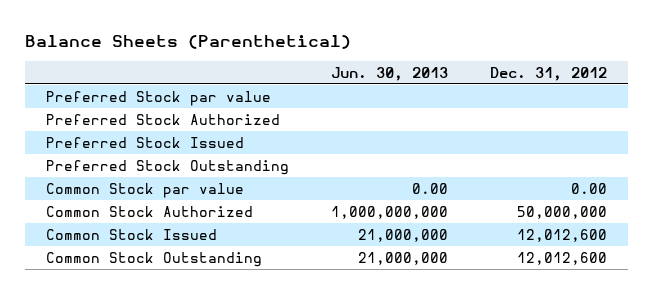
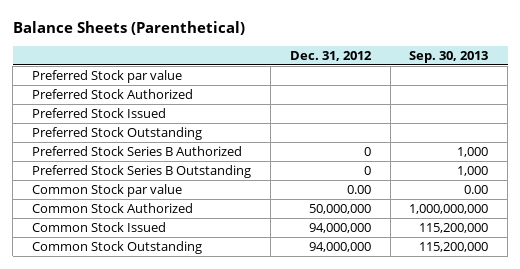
[330,66,448,81] Jun. 30, 2013 -> none
none -> [409,51,489,64] Sep. 30, 2013
none -> [32,146,243,157] Preferred Stock Series B Authorized
none -> [32,165,252,179] Preferred Stock Series B Outstanding
[516,228,607,242] 12,012,600 -> [308,223,371,234] 94,000,000
[516,251,607,265] 12,012,600 -> [308,242,371,253] 94,000,000

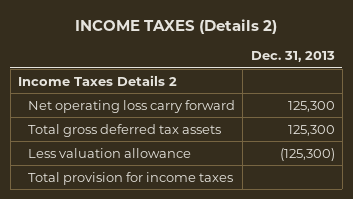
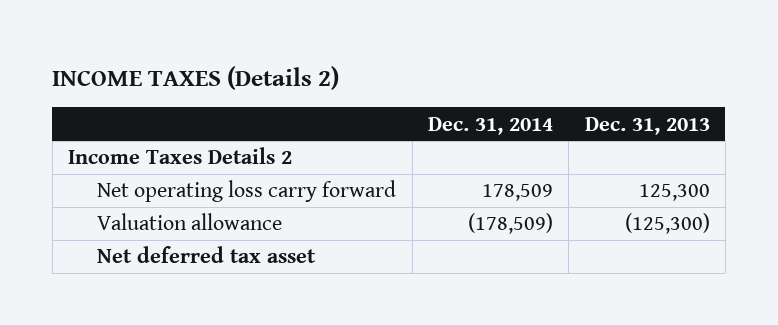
none -> [428,116,554,135] Dec. 31, 2014
[27,123,221,137] Total gross deferred tax assets -> none
[27,147,191,158] Less valuation allowance -> [97,213,283,231] Valuation allowance
[27,171,233,185] Total provision for income taxes -> [97,246,317,264] Net deferred tax asset

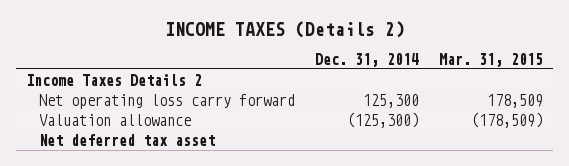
[584,116,710,135] Dec. 31, 2013 -> none
none -> [439,52,544,67] Mar. 31, 2015
[482,184,554,202] 178,509 -> [363,93,420,108] 125,300
[468,213,554,235] (178,509) -> [347,111,420,128] (125,300)

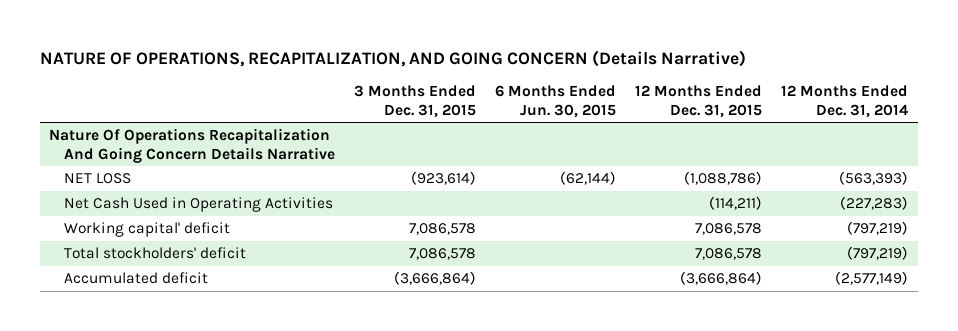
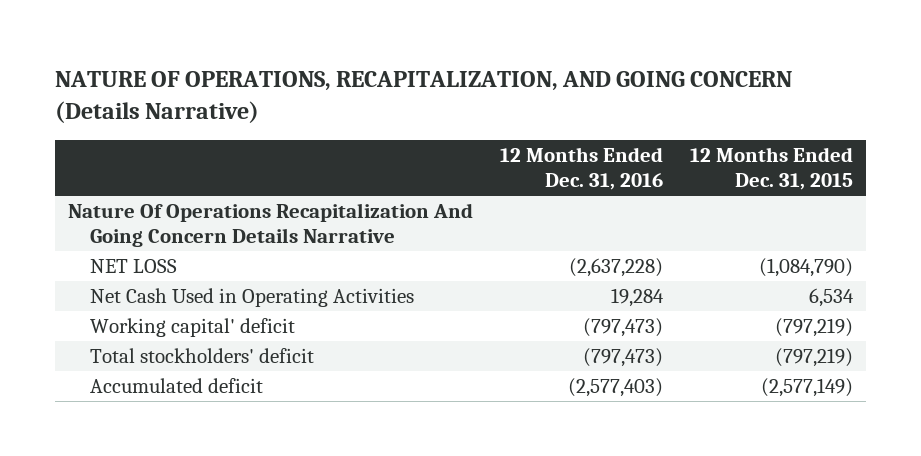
[353,85,476,118] 3 Months Ended Dec. 31, 2015 -> none
[495,85,617,118] 6 Months Ended Jun. 30, 2015 -> none
[781,85,909,118] 12 Months Ended Dec. 31, 2014 -> none
none -> [499,147,663,191] 12 Months Ended Dec. 31, 2016
[684,171,763,186] (1,088,786) -> [758,258,853,278] (1,084,790)
[709,196,763,211] (114,211) -> [808,288,854,308] 6,534
[695,223,763,236] 7,086,578 -> [774,318,853,338] (797,219)
[695,248,763,261] 7,086,578 -> [774,348,853,368] (797,219)
[680,271,763,286] (3,666,864) -> [760,378,853,398] (2,577,149)

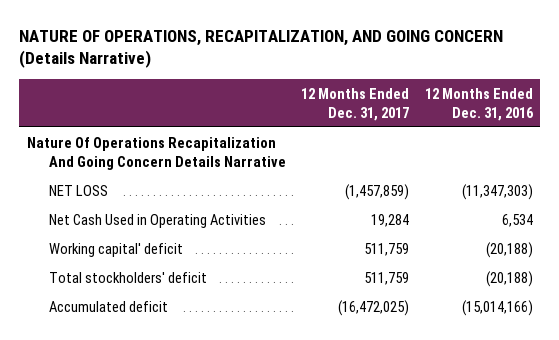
[689,147,853,191] 12 Months Ended Dec. 31, 2015 -> none
none -> [301,87,410,121] 12 Months Ended Dec. 31, 2017
[568,258,663,278] (2,637,228) -> [461,183,533,200] (11,347,303)
[610,288,664,308] 19,284 -> [501,213,533,227] 6,534
[582,318,663,338] (797,473) -> [485,241,533,258] (20,188)
[582,348,663,368] (797,473) -> [485,270,533,287] (20,188)
[567,378,663,398] (2,577,403) -> [461,299,533,316] (15,014,166)

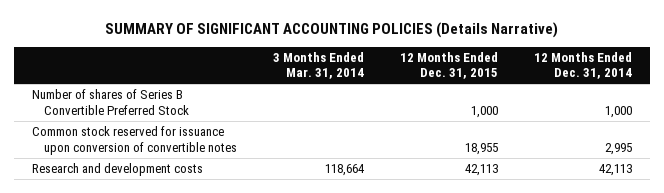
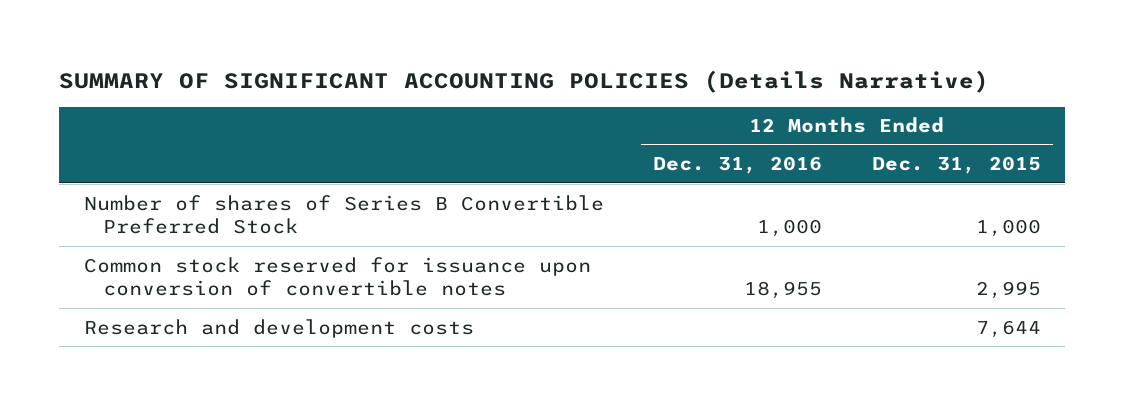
[272,51,364,80] 3 Months Ended Mar. 31, 2014 -> none
[533,51,632,80] 12 Months Ended Dec. 31, 2014 -> none
none -> [653,156,823,175] Dec. 31, 2016
[464,142,498,155] 18,955 -> [975,281,1041,300] 2,995
[464,164,498,177] 42,113 -> [975,319,1041,338] 7,644

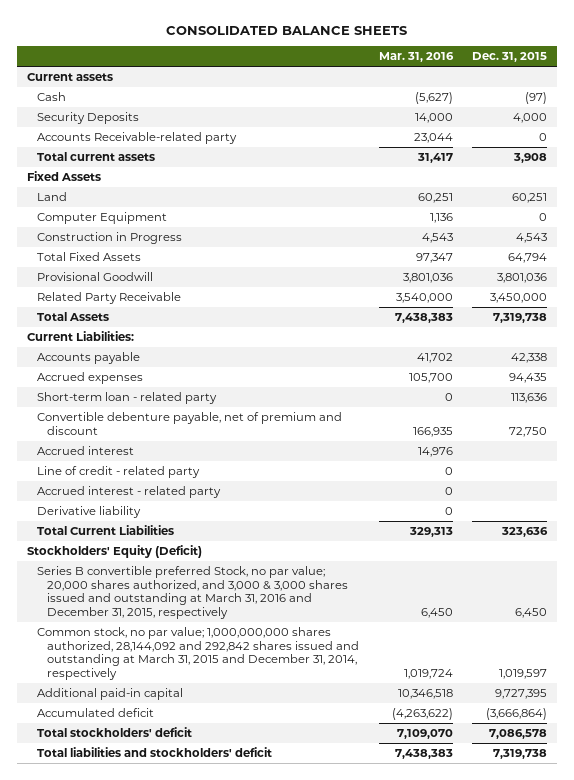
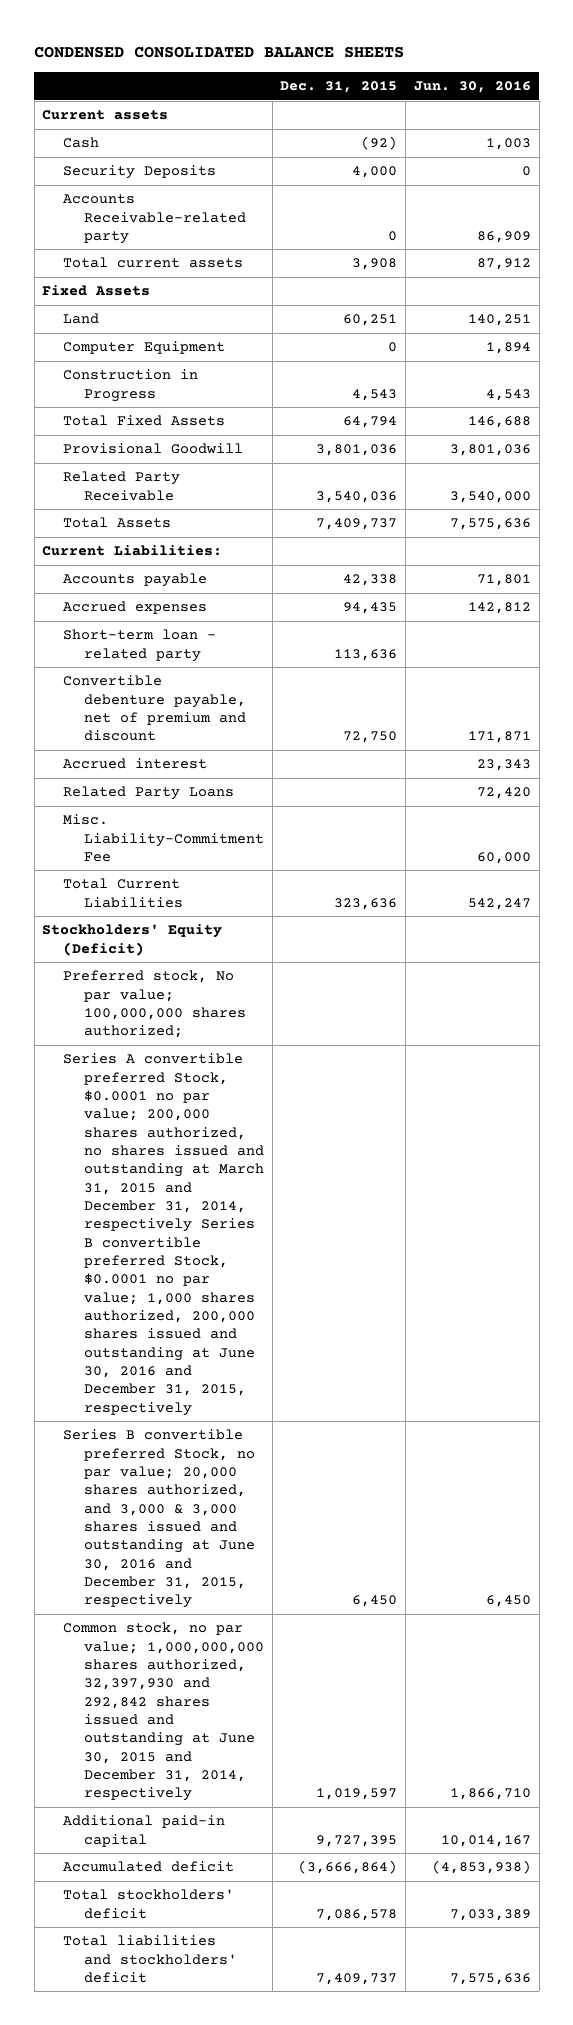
[165,25,407,35] CONSOLIDATED BALANCE SHEETS -> [34,46,405,59] CONDENSED CONSOLIDATED BALANCE SHEETS
[378,52,454,63] Mar. 31, 2016 -> none
none -> [413,81,531,94] Jun. 30, 2016
[525,92,548,105] (97) -> [361,136,398,151] (92)
[490,293,548,304] 3,450,000 -> [316,490,398,503] 3,540,036
[493,313,548,324] 7,319,738 -> [316,518,398,531] 7,409,737
[36,486,221,499] Accrued interest - related party -> none
[36,466,200,479] Line of credit - related party -> [63,786,235,801] Related Party Loans
[36,506,141,519] Derivative liability -> [63,814,264,862] Misc. Liability-Commitment Fee
none -> [63,970,246,1039] Preferred stock, No par value; 100,000,000 shares authorized;
none -> [63,1053,264,1416] Series A convertible preferred Stock, $0.0001 no par value; 200,000 shares authorized, no shares issued and outstanding at March 31, 2015 and December 31, 2014, respectively Series B convertible preferred Stock, $0.0001 no par value; 1,000 shares authorized, 200,000 shares issued and outstanding at June 30, 2016 and December 31, 2015, respectively
[36,566,348,619] Series B convertible preferred Stock, no par value; 20,000 shares authorized, and 3,000 & 3,000 shares issued and outstanding at March 31, 2016 and December 31, 2015, respectively -> [63,1429,255,1609] Series B convertible preferred Stock, no par value; 20,000 shares authorized, and 3,000 & 3,000 shares issued and outstanding at June 30, 2016 and December 31, 2015, respectively
[36,627,359,680] Common stock, no par value; 1,000,000,000 shares authorized, 28,144,092 and 292,842 shares issued and outstanding at March 31, 2015 and December 31, 2014, respectively -> [63,1622,264,1802] Common stock, no par value; 1,000,000,000 shares authorized, 32,397,930 and 292,842 shares issued and outstanding at June 30, 2015 and December 31, 2014, respectively
[493,749,548,760] 7,319,738 -> [316,1972,398,1985] 7,409,737

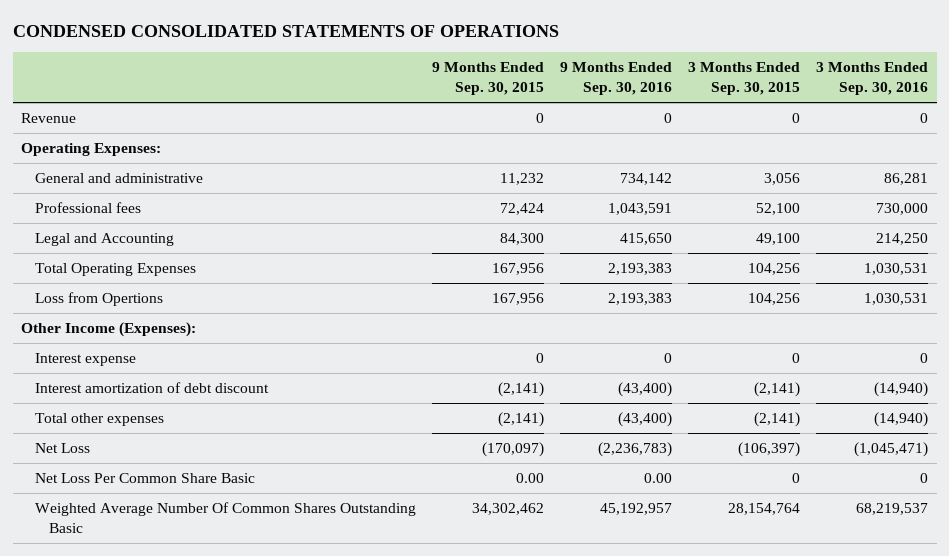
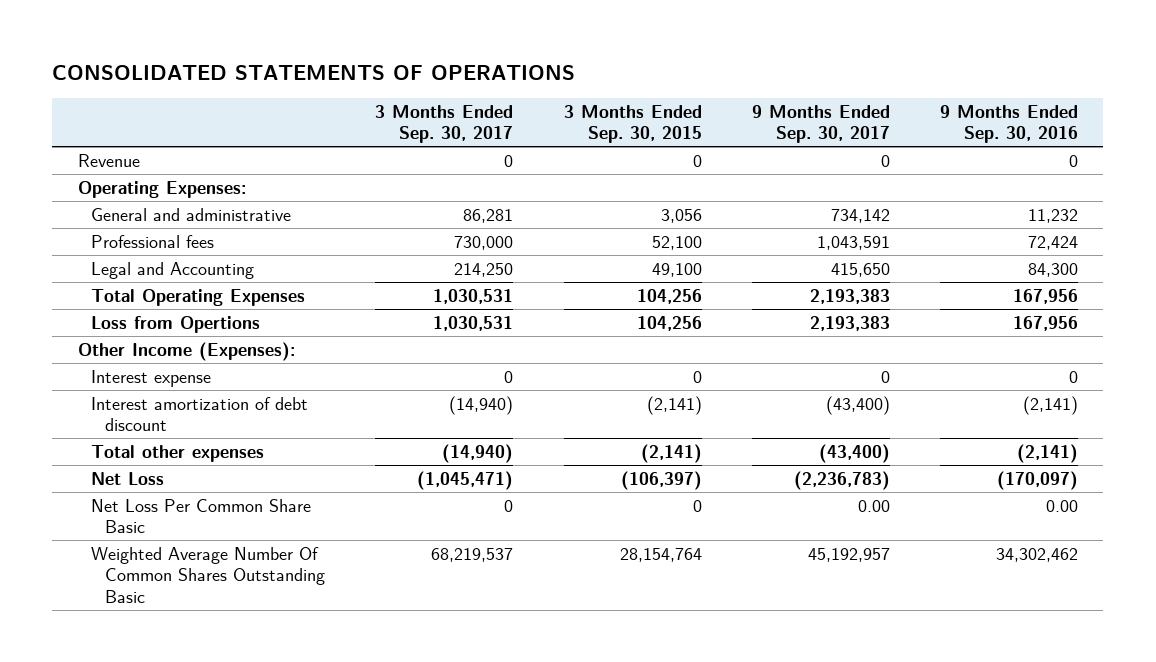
[12,24,559,37] CONDENSED CONSOLIDATED STATEMENTS OF OPERATIONS -> [52,65,576,81] CONSOLIDATED STATEMENTS OF OPERATIONS
[432,62,545,96] 9 Months Ended Sep. 30, 2015 -> none
[816,62,929,96] 3 Months Ended Sep. 30, 2016 -> none
none -> [375,104,514,144] 3 Months Ended Sep. 30, 2017
none -> [751,104,890,144] 9 Months Ended Sep. 30, 2017
[620,173,673,186] 734,142 -> [1028,208,1079,223] 11,232
[608,203,673,216] 1,043,591 -> [1028,235,1079,250] 72,424
[620,233,673,246] 415,650 -> [1028,262,1079,277] 84,300
[608,263,673,276] 2,193,383 -> [1013,288,1079,304] 167,956
[608,293,673,306] 2,193,383 -> [1013,315,1079,331] 167,956
[618,382,673,398] (43,400) -> [1023,395,1079,415] (2,141)
[618,412,673,428] (43,400) -> [1017,443,1079,463] (2,141)
[598,442,673,458] (2,236,783) -> [997,470,1079,490] (170,097)
[600,503,673,516] 45,192,957 -> [996,547,1079,562] 34,302,462

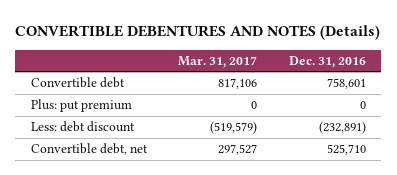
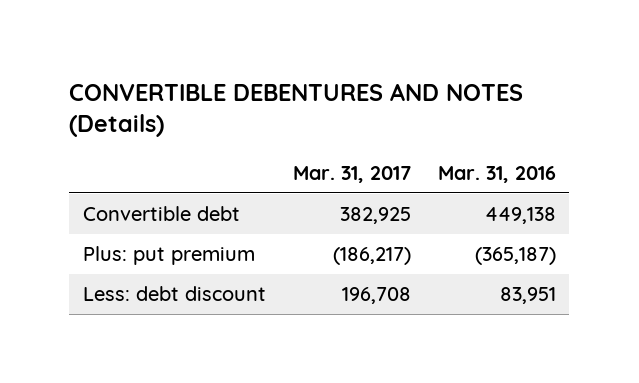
[288,55,366,68] Dec. 31, 2016 -> none
none -> [437,165,556,183] Mar. 31, 2016
[31,143,149,156] Convertible debt, net -> none
[218,78,258,90] 817,106 -> [339,207,411,225] 382,925
[251,101,258,110] 0 -> [332,247,411,266] (186,217)
[210,121,258,135] (519,579) -> [341,287,411,305] 196,708

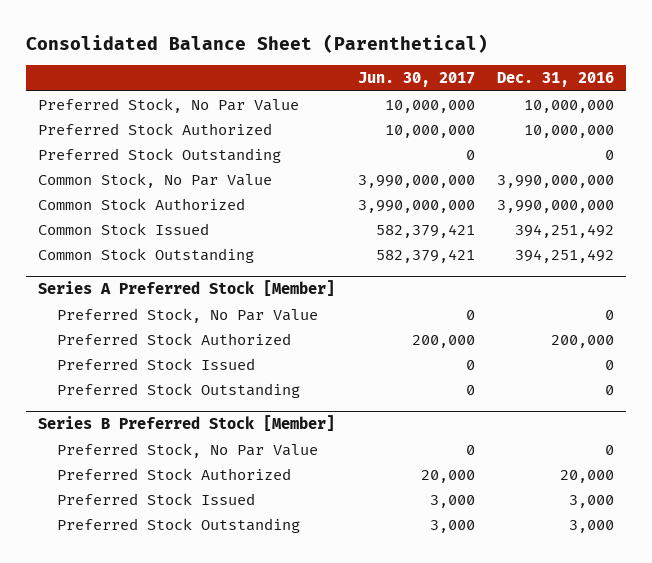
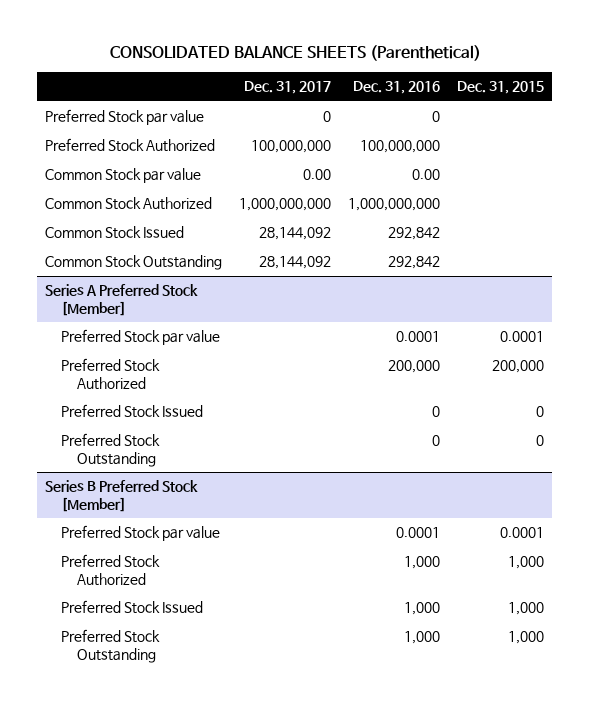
[26,33,489,53] Consolidated Balance Sheet (Parenthetical) -> [109,45,481,62] CONSOLIDATED BALANCE SHEETS (Parenthetical)
[357,72,475,88] Jun. 30, 2017 -> none
none -> [244,81,332,95] Dec. 31, 2017
none -> [457,81,545,95] Dec. 31, 2015
[37,148,281,164] Preferred Stock Outstanding -> none
[37,98,299,114] Preferred Stock, No Par Value -> [45,109,205,126] Preferred Stock par value
[524,100,615,114] 10,000,000 -> [432,111,441,123] 0
[524,125,615,139] 10,000,000 -> [360,140,441,154] 100,000,000
[37,173,272,189] Common Stock, No Par Value -> [45,168,202,184] Common Stock par value
[497,175,615,189] 3,990,000,000 -> [412,169,441,181] 0.00
[497,200,615,214] 3,990,000,000 -> [348,198,441,212] 1,000,000,000
[515,224,615,239] 394,251,492 -> [388,227,441,241] 292,842
[515,249,615,264] 394,251,492 -> [388,256,441,270] 292,842
[57,308,319,324] Preferred Stock, No Par Value -> [61,329,221,346] Preferred Stock par value
[605,310,615,321] 0 -> [396,331,441,343] 0.0001
[57,443,319,459] Preferred Stock, No Par Value -> [61,525,221,542] Preferred Stock par value
[605,445,615,456] 0 -> [396,527,441,539] 0.0001
[560,470,615,484] 20,000 -> [404,556,441,570] 1,000
[569,495,615,509] 3,000 -> [404,602,441,616] 1,000
[569,520,615,534] 3,000 -> [404,631,441,645] 1,000

